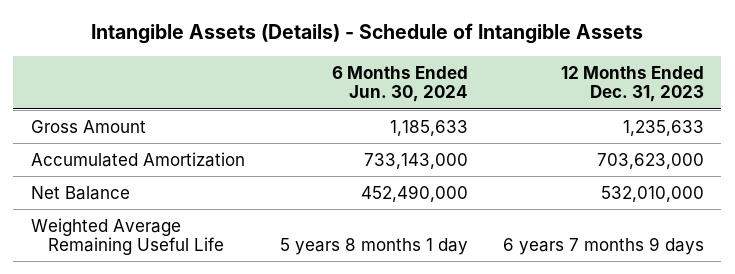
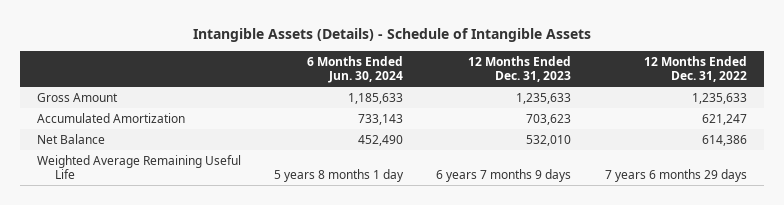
none -> [643,55,747,83] 12 Months Ended Dec. 31, 2022
[363,152,468,169] 733,143,000 -> [358,113,404,125] 733,143
[596,152,704,169] 703,623,000 -> [526,113,572,125] 703,623
[360,184,468,202] 452,490,000 -> [358,134,404,146] 452,490
[600,185,704,202] 532,010,000 -> [526,134,572,146] 532,010

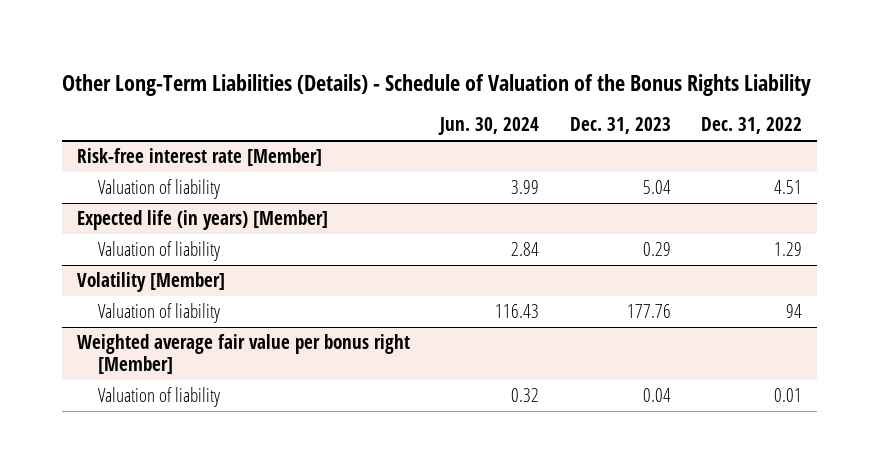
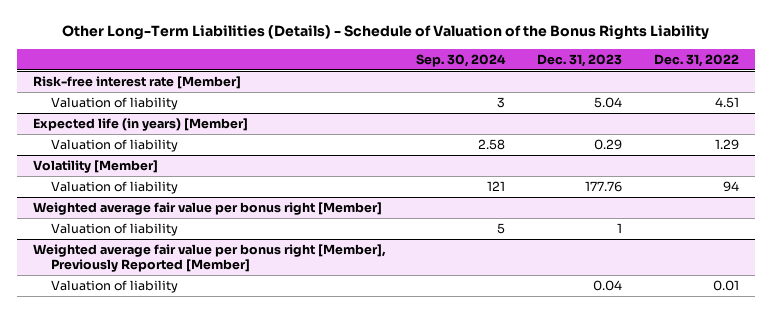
[438,117,540,136] Jun. 30, 2024 -> none
none -> [416,53,507,67] Sep. 30, 2024
none -> [50,223,178,237] Valuation of liability
none -> [32,244,386,273] Weighted average fair value per bonus right [Member], Previously Reported [Member]

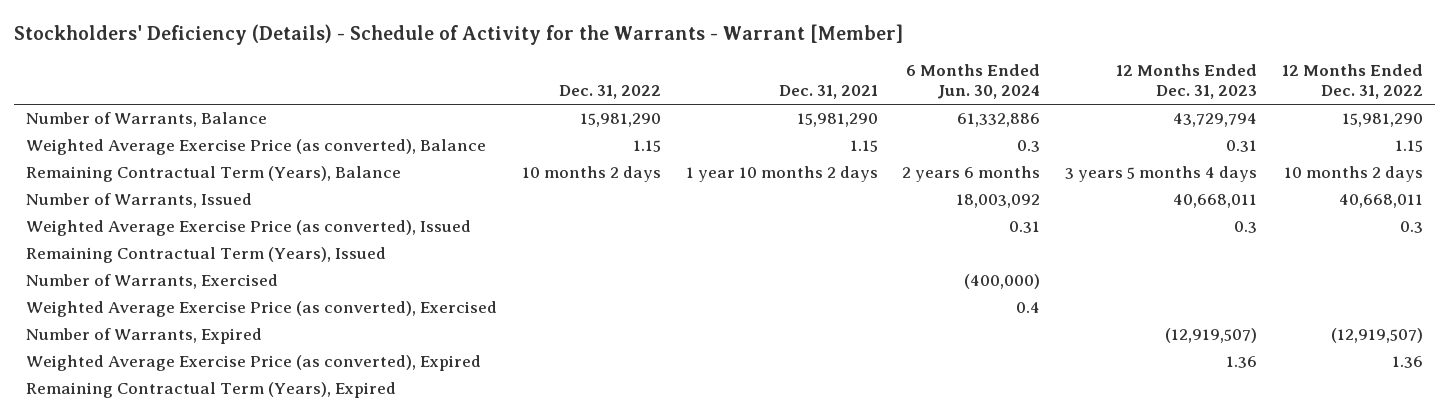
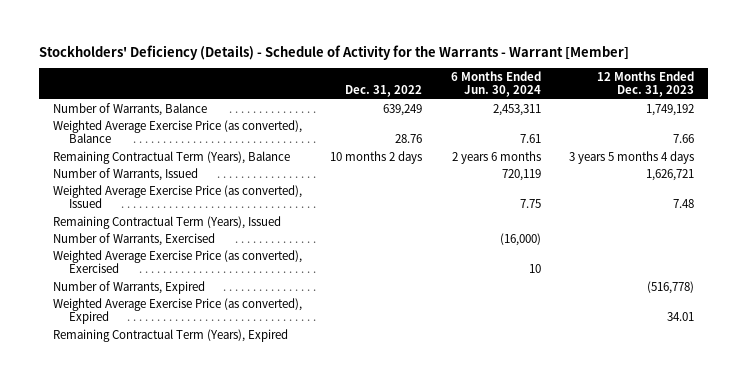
[778,85,878,100] Dec. 31, 2021 -> none
[1281,63,1423,100] 12 Months Ended Dec. 31, 2022 -> none
[579,113,661,128] 15,981,290 -> [383,103,423,116] 639,249
[957,113,1041,128] 61,332,886 -> [492,103,541,116] 2,453,311
[1172,113,1257,128] 43,729,794 -> [645,103,694,116] 1,749,192
[632,140,661,153] 1.15 -> [395,134,423,144] 28.76
[1017,140,1041,153] 0.3 -> [519,134,541,144] 7.61
[1225,140,1257,153] 0.31 -> [672,134,694,144] 7.66
[956,194,1041,209] 18,003,092 -> [501,168,541,181] 720,119
[1172,194,1257,209] 40,668,011 -> [645,168,694,181] 1,626,721
[1009,221,1041,234] 0.31 -> [519,199,541,209] 7.75
[1233,221,1257,234] 0.3 -> [672,199,694,209] 7.48
[964,274,1041,290] (400,000) -> [499,232,541,246] (16,000)
[1016,302,1041,314] 0.4 -> [528,264,541,274] 10
[1164,328,1257,344] (12,919,507) -> [646,280,694,294] (516,778)
[1225,356,1257,369] 1.36 -> [666,312,694,322] 34.01

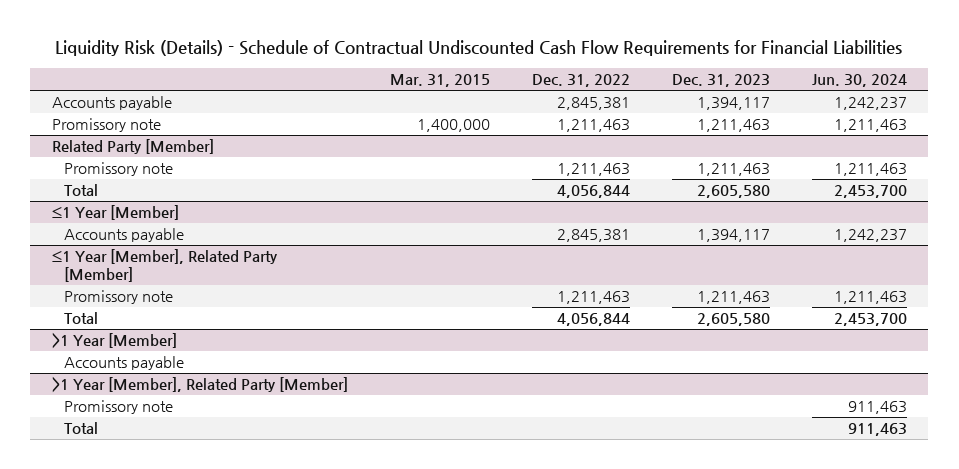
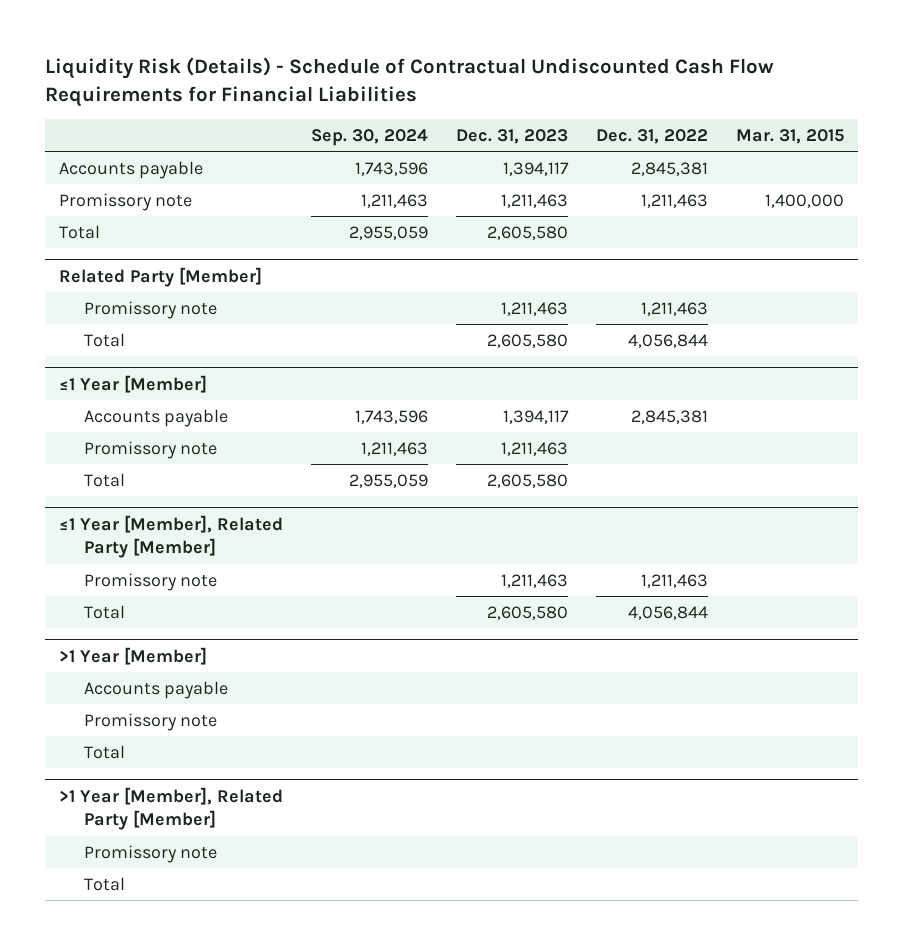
[812,74,908,88] Jun. 30, 2024 -> none
none -> [310,128,428,146] Sep. 30, 2024
none -> [58,224,100,239] Total
none -> [84,440,218,459] Promissory note
none -> [84,472,126,487] Total
none -> [84,712,218,731] Promissory note
none -> [84,744,126,759] Total

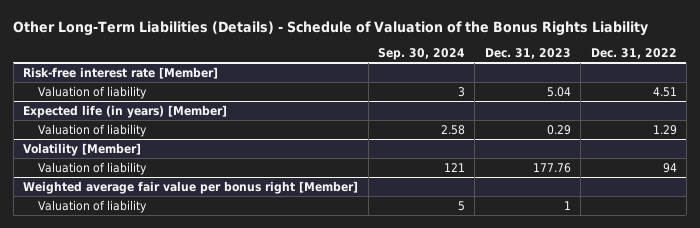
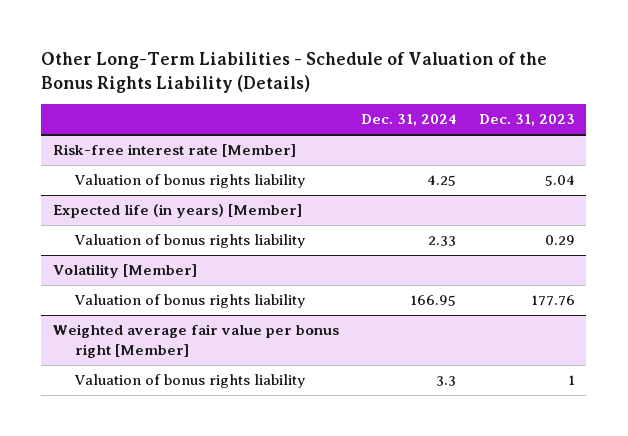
[13,20,649,36] Other Long-Term Liabilities (Details) - Schedule of Valuation of the Bonus Rights Liability -> [41,51,548,93] Other Long-Term Liabilities - Schedule of Valuation of the Bonus Rights Liability (Details)
[378,48,466,61] Sep. 30, 2024 -> none
[590,48,677,60] Dec. 31, 2022 -> none
none -> [361,114,457,127] Dec. 31, 2024
[38,85,148,99] Valuation of liability -> [73,174,305,189] Valuation of bonus rights liability
[38,123,148,137] Valuation of liability -> [73,234,305,249] Valuation of bonus rights liability
[38,161,148,175] Valuation of liability -> [73,294,305,309] Valuation of bonus rights liability
[38,199,148,213] Valuation of liability -> [73,374,305,389] Valuation of bonus rights liability

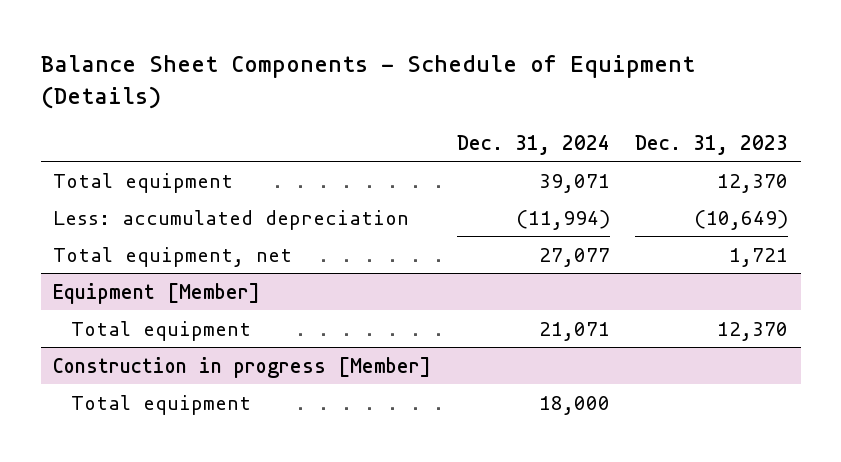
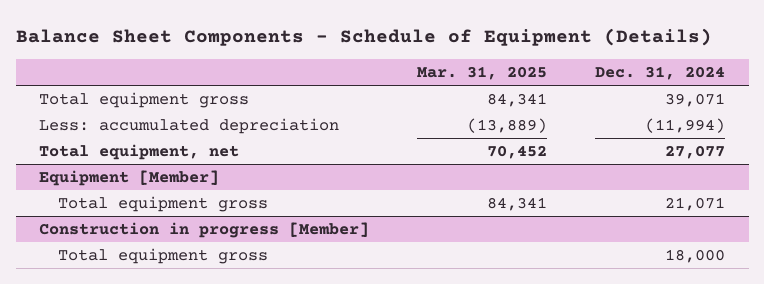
[635,134,789,155] Dec. 31, 2023 -> none
none -> [417,65,548,80] Mar. 31, 2025
[53,172,234,193] Total equipment -> [39,92,250,109] Total equipment gross
[71,320,252,341] Total equipment -> [57,196,268,213] Total equipment gross
[71,394,252,415] Total equipment -> [57,248,268,265] Total equipment gross

